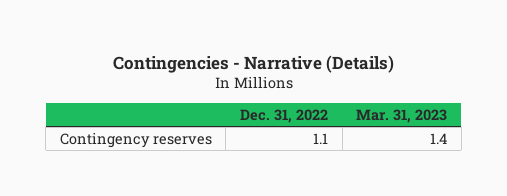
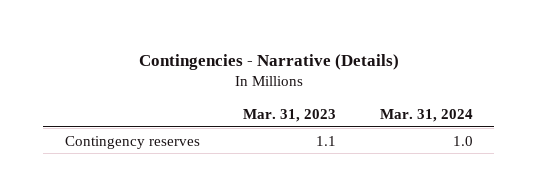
[240,108,329,123] Dec. 31, 2022 -> none
none -> [379,108,473,122] Mar. 31, 2024
[430,132,448,144] 1.4 -> [316,135,337,146] 1.1

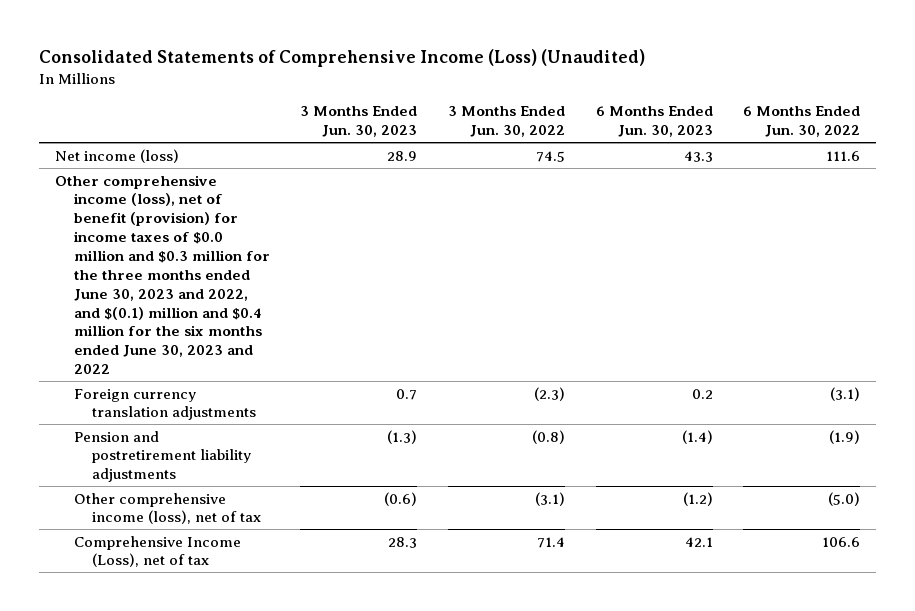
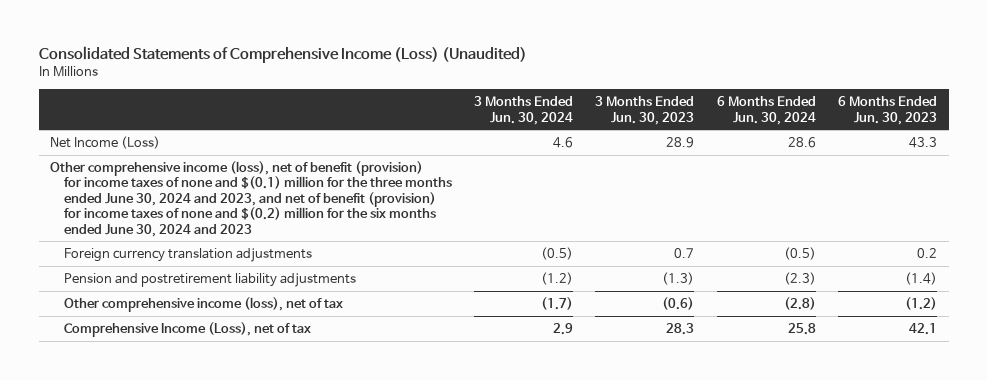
[448,106,566,138] 3 Months Ended Jun. 30, 2022 -> none
[743,106,861,138] 6 Months Ended Jun. 30, 2022 -> none
none -> [473,96,573,125] 3 Months Ended Jun. 30, 2024
none -> [716,96,816,125] 6 Months Ended Jun. 30, 2024
[54,148,179,163] Net income (loss) -> [49,136,160,150] Net Income (Loss)
[54,174,270,375] Other comprehensive income (loss), net of benefit (provision) for income taxes of $0.0 million and $0.3 million for the three months ended June 30, 2023 and 2022, and $(0.1) million and $0.4 million for the six months ended June 30, 2023 and 2022 -> [49,161,452,237] Other comprehensive income (loss), net of benefit (provision) for income taxes of none and $(0.1) million for the three months ended June 30, 2024 and 2023, and net of benefit (provision) for income taxes of none and $(0.2) million for the six months ended June 30, 2024 and 2023

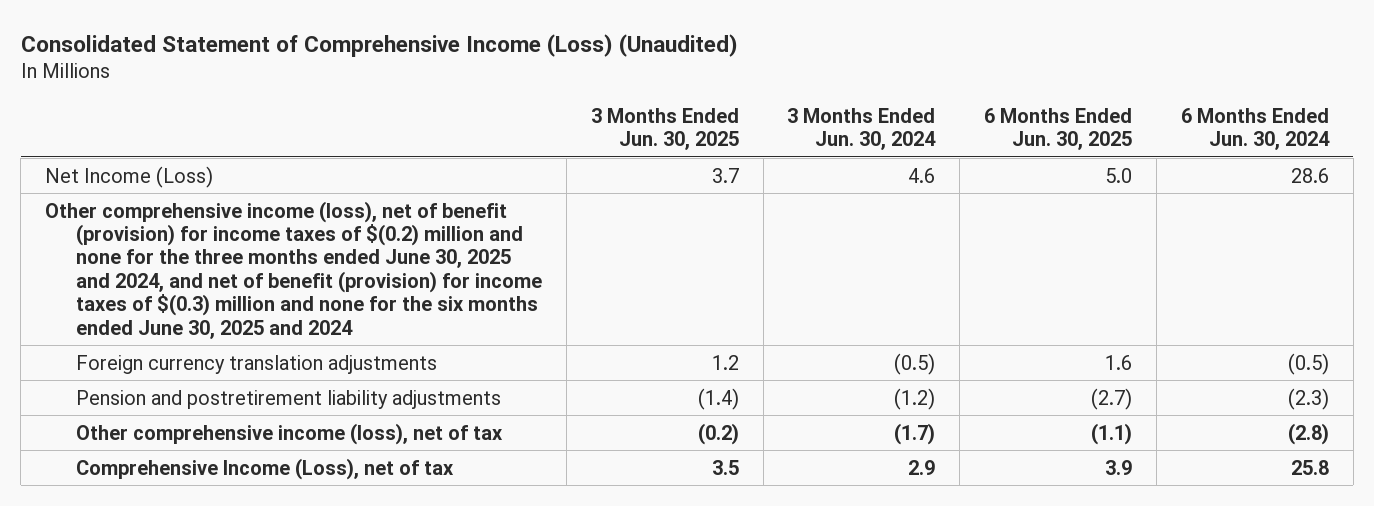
[38,45,527,63] Consolidated Statements of Comprehensive Income (Loss) (Unaudited) -> [20,33,738,57] Consolidated Statement of Comprehensive Income (Loss) (Unaudited)
[595,96,695,125] 3 Months Ended Jun. 30, 2023 -> none
[838,96,938,125] 6 Months Ended Jun. 30, 2023 -> none
none -> [590,107,739,151] 3 Months Ended Jun. 30, 2025
none -> [984,107,1133,151] 6 Months Ended Jun. 30, 2025
[49,161,452,237] Other comprehensive income (loss), net of benefit (provision) for income taxes of none and $(0.1) million for the three months ended June 30, 2024 and 2023, and net of benefit (provision) for income taxes of none and $(0.2) million for the six months ended June 30, 2024 and 2023 -> [45,200,542,339] Other comprehensive income (loss), net of benefit (provision) for income taxes of $(0.2) million and none for the three months ended June 30, 2025 and 2024, and net of benefit (provision) for income taxes of $(0.3) million and none for the six months ended June 30, 2025 and 2024

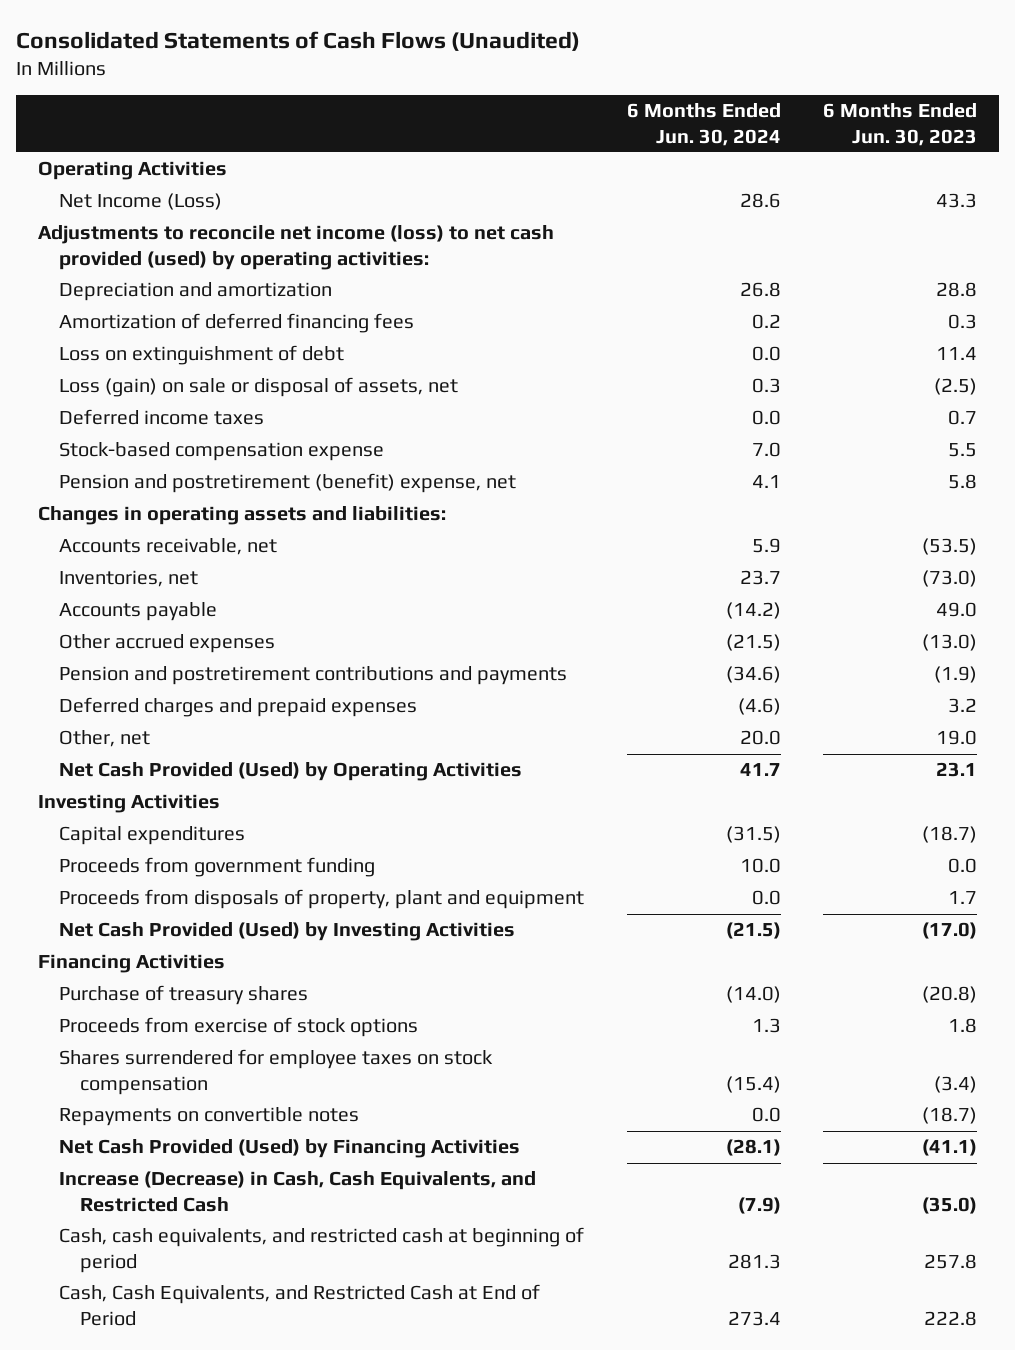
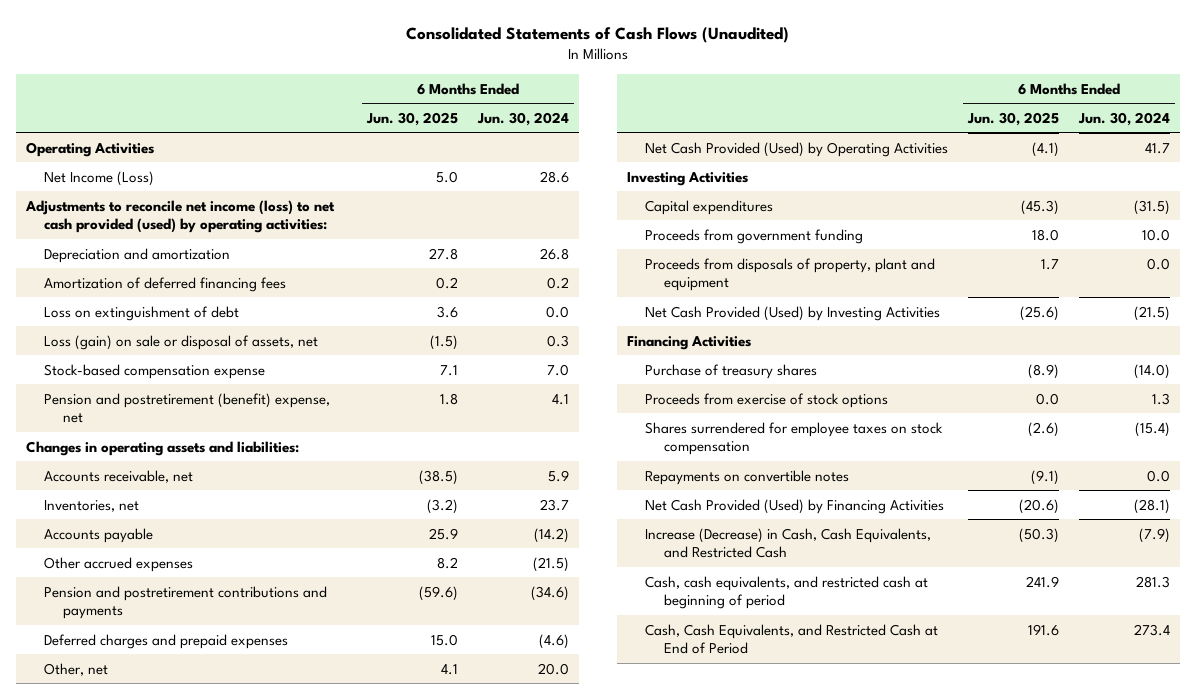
[823,103,978,146] 6 Months Ended Jun. 30, 2023 -> none
none -> [366,111,459,126] Jun. 30, 2025
[58,409,264,426] Deferred income taxes -> none

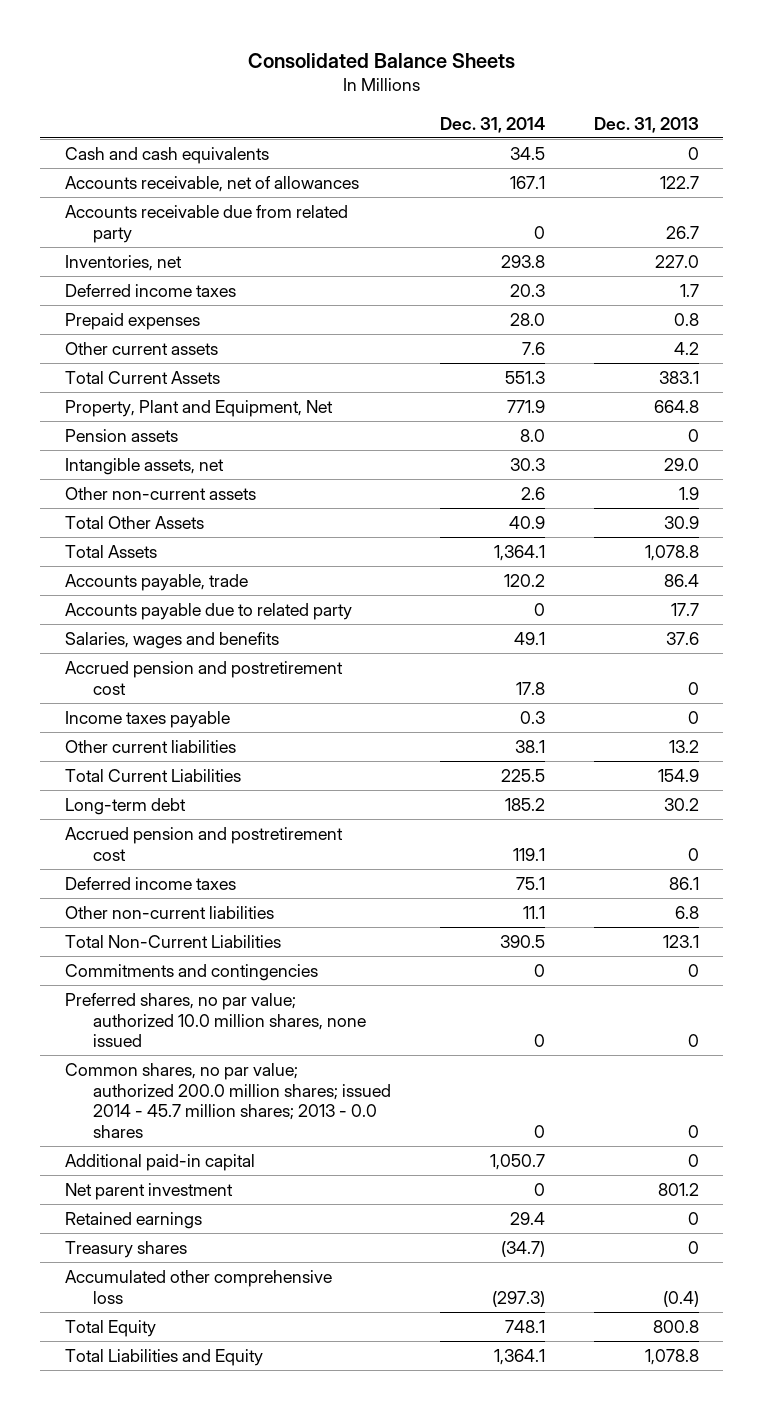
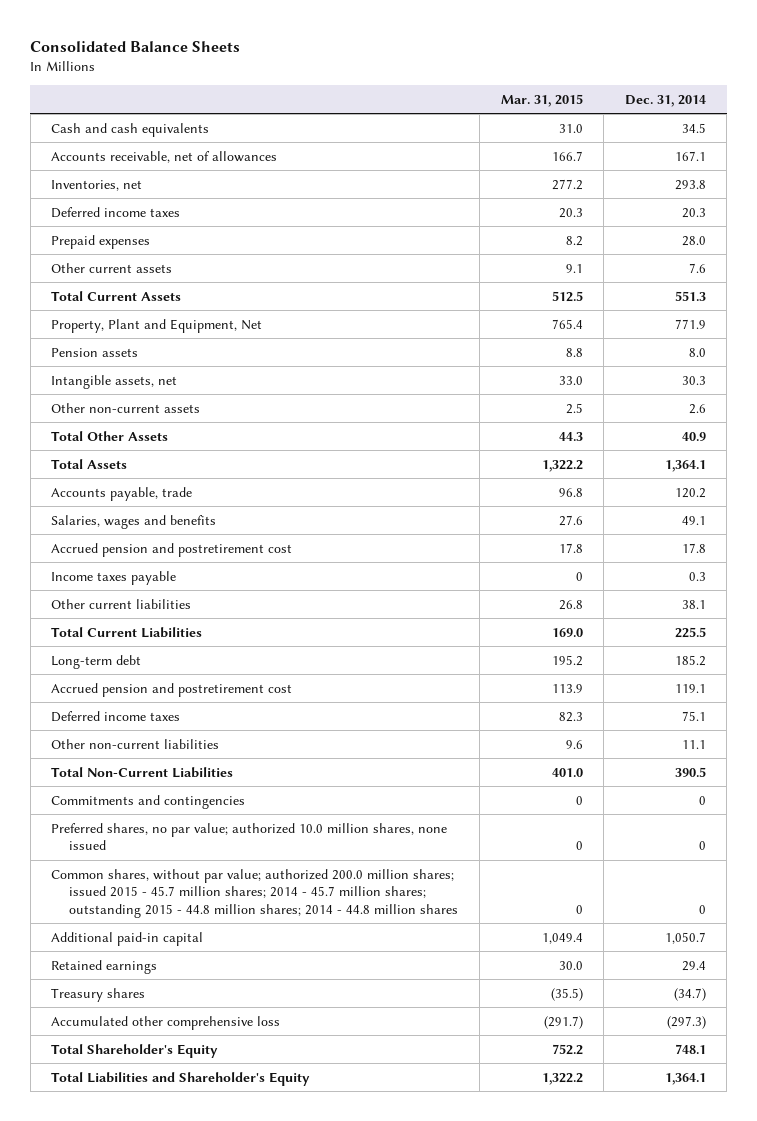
[593,116,699,133] Dec. 31, 2013 -> none
none -> [500,93,583,107] Mar. 31, 2015
[64,204,348,243] Accounts receivable due from related party -> none
[64,602,352,620] Accounts payable due to related party -> none
[64,1062,391,1138] Common shares, no par value; authorized 200.0 million shares; issued 2014 - 45.7 million shares; 2013 - 0.0 shares -> [51,868,459,918] Common shares, without par value; authorized 200.0 million shares; issued 2015 - 45.7 million shares; 2014 - 45.7 million shares; outstanding 2015 - 44.8 million shares; 2014 - 44.8 million shares
[64,1182,233,1200] Net parent investment -> none
[64,1319,156,1337] Total Equity -> [51,1043,219,1058] Total Shareholder's Equity
[64,1348,263,1366] Total Liabilities and Equity -> [51,1071,311,1086] Total Liabilities and Shareholder's Equity

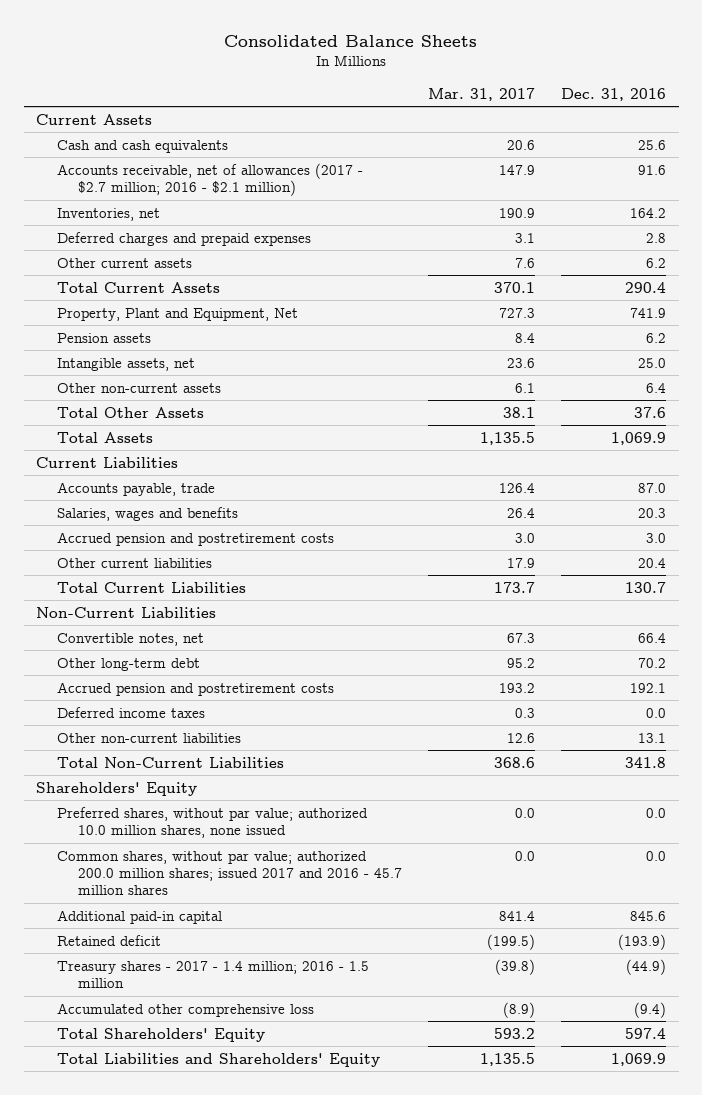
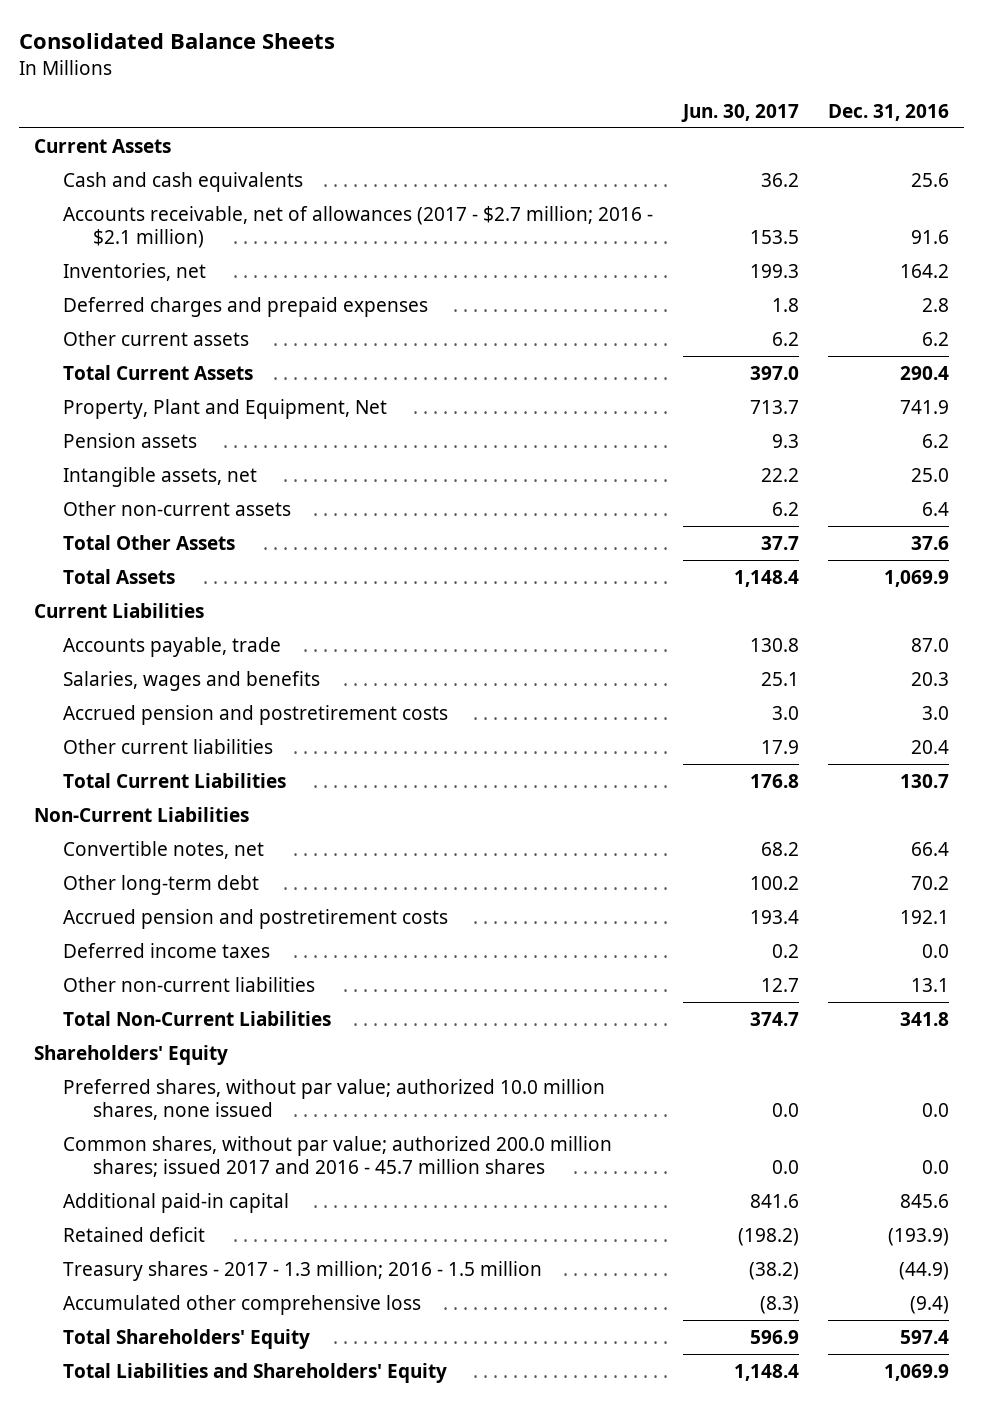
[428,87,536,101] Mar. 31, 2017 -> none
none -> [680,103,799,122] Jun. 30, 2017
[57,960,370,989] Treasury shares - 2017 - 1.4 million; 2016 - 1.5 million -> [63,1260,543,1281] Treasury shares - 2017 - 1.3 million; 2016 - 1.5 million

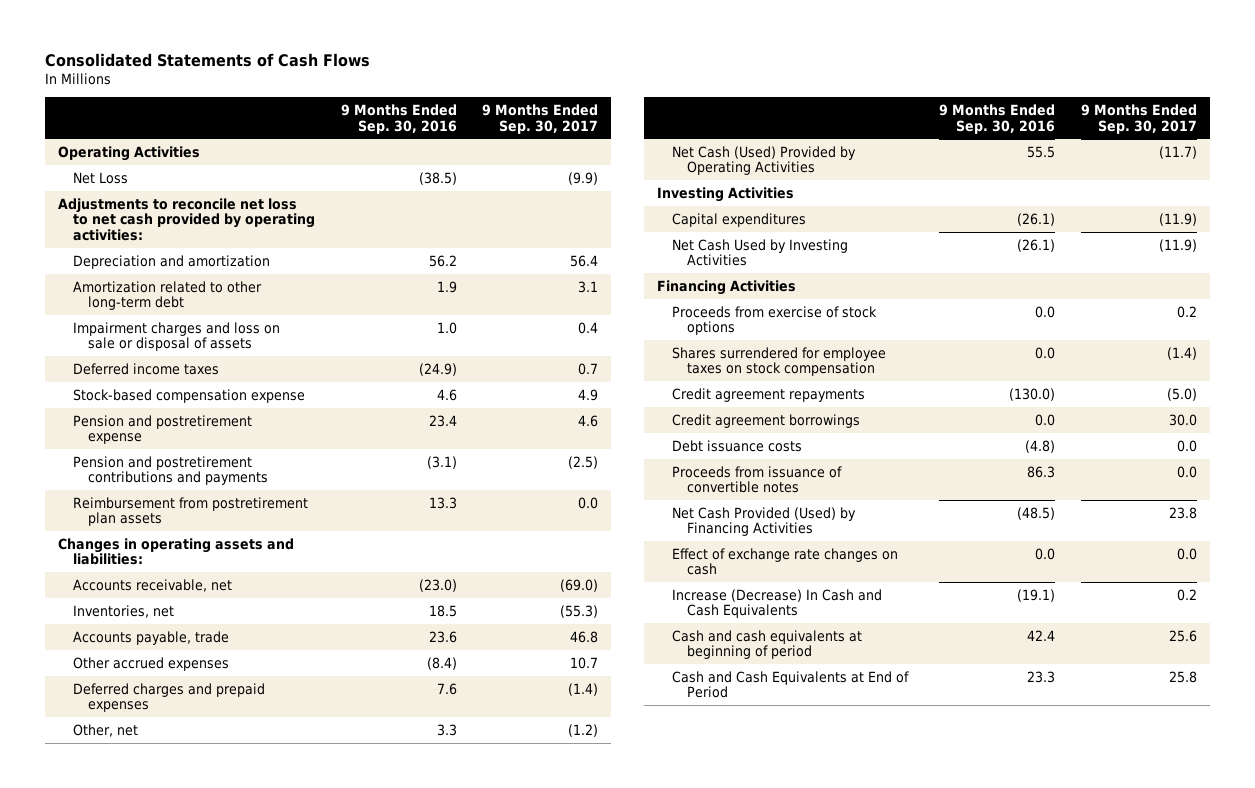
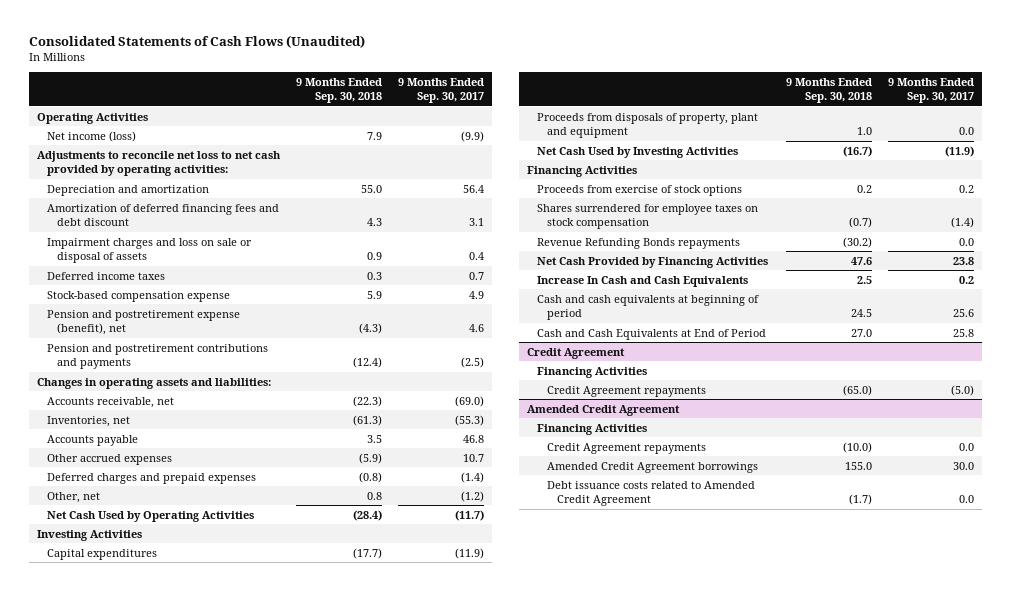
[45,52,371,67] Consolidated Statements of Cash Flows -> [28,34,365,48] Consolidated Statements of Cash Flows (Unaudited)
[340,103,457,134] 9 Months Ended Sep. 30, 2016 -> none
none -> [295,77,382,104] 9 Months Ended Sep. 30, 2018
[73,171,129,184] Net Loss -> [46,130,136,142] Net income (loss)
[73,280,263,311] Amortization related to other long-term debt -> [46,203,279,226] Amortization of deferred financing fees and debt discount
[73,414,253,445] Pension and postretirement expense -> [46,309,240,335] Pension and postretirement expense (benefit), net
[73,496,309,527] Reimbursement from postretirement plan assets -> none
[73,630,230,645] Accounts payable, trade -> [46,434,138,446] Accounts payable
[672,145,857,176] Net Cash (Used) Provided by Operating Activities -> [46,510,254,522] Net Cash Used by Operating Activities
none -> [537,112,759,138] Proceeds from disposals of property, plant and equipment
[672,387,866,402] Credit agreement repayments -> none
[672,413,861,428] Credit agreement borrowings -> none
[672,439,803,452] Debt issuance costs -> none
[672,465,843,494] Proceeds from issuance of convertible notes -> none
[672,547,899,576] Effect of exchange rate changes on cash -> none
none -> [537,237,741,249] Revenue Refunding Bonds repayments
[672,506,857,537] Net Cash Provided (Used) by Financing Activities -> [537,256,769,268] Net Cash Provided by Financing Activities
[672,588,883,619] Increase (Decrease) In Cash and Cash Equivalents -> [537,275,749,287] Increase In Cash and Cash Equivalents
none -> [527,347,626,359] Credit Agreement
none -> [537,366,648,378] Financing Activities
none -> [547,385,707,397] Credit Agreement repayments
none -> [527,404,681,416] Amended Credit Agreement
none -> [537,423,648,435] Financing Activities
none -> [547,442,707,454] Credit Agreement repayments
none -> [547,461,759,473] Amended Credit Agreement borrowings
none -> [547,480,756,506] Debt issuance costs related to Amended Credit Agreement

